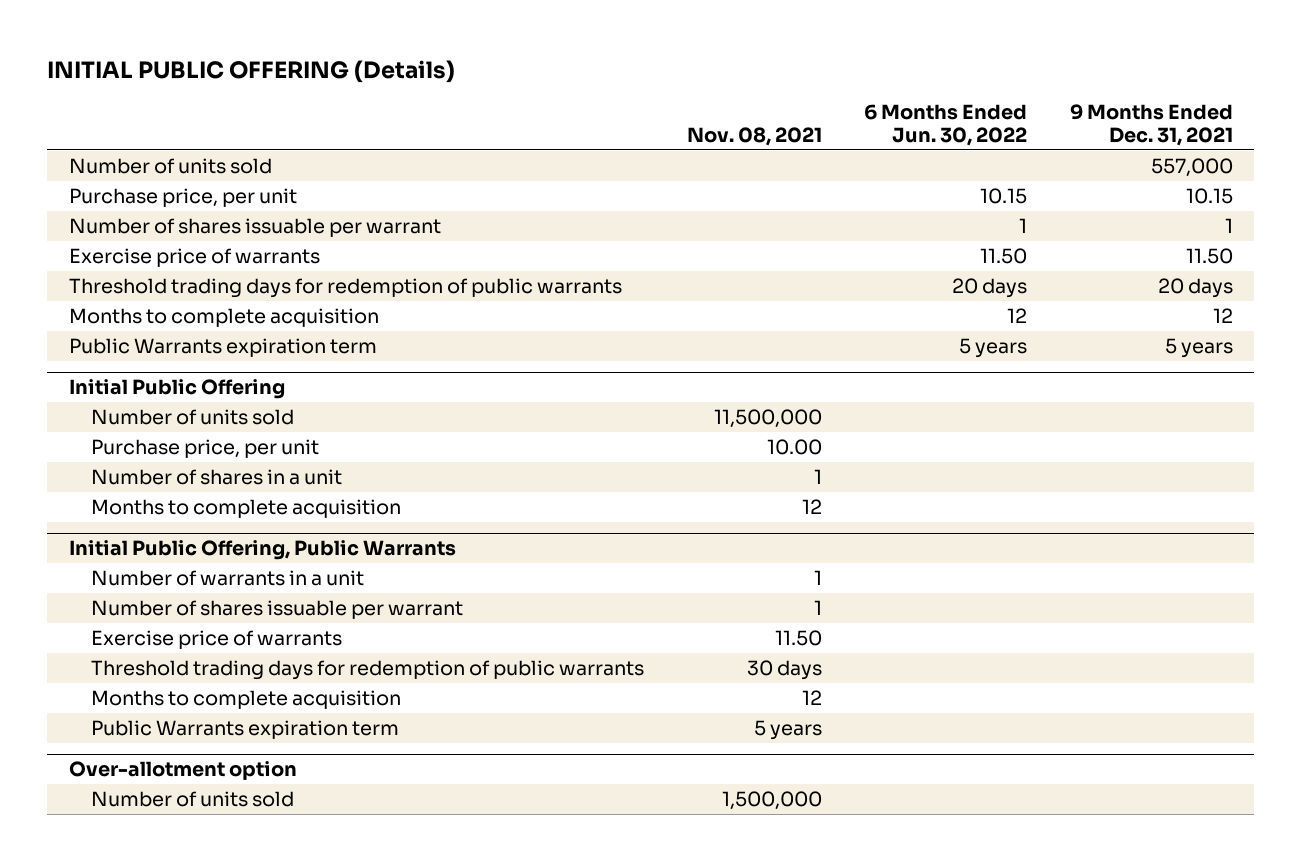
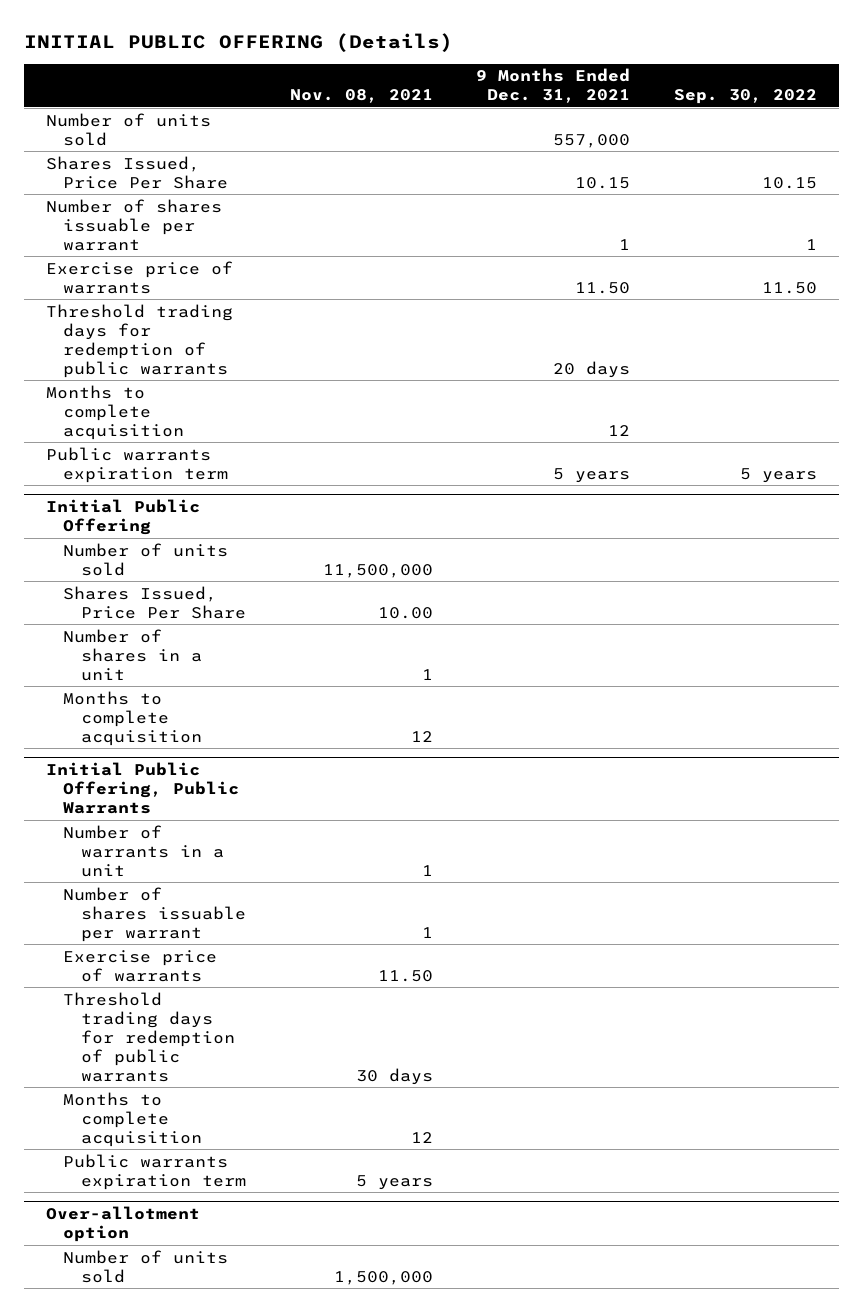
[864,104,1028,147] 6 Months Ended Jun. 30, 2022 -> none
none -> [674,89,818,105] Sep. 30, 2022
[68,187,297,207] Purchase price, per unit -> [45,155,229,189] Shares Issued, Price Per Share
[68,337,377,357] Public Warrants expiration term -> [45,446,229,483] Public warrants expiration term
[91,438,320,458] Purchase price, per unit -> [63,585,246,619] Shares Issued, Price Per Share
[91,719,400,739] Public Warrants expiration term -> [63,1153,246,1190] Public warrants expiration term

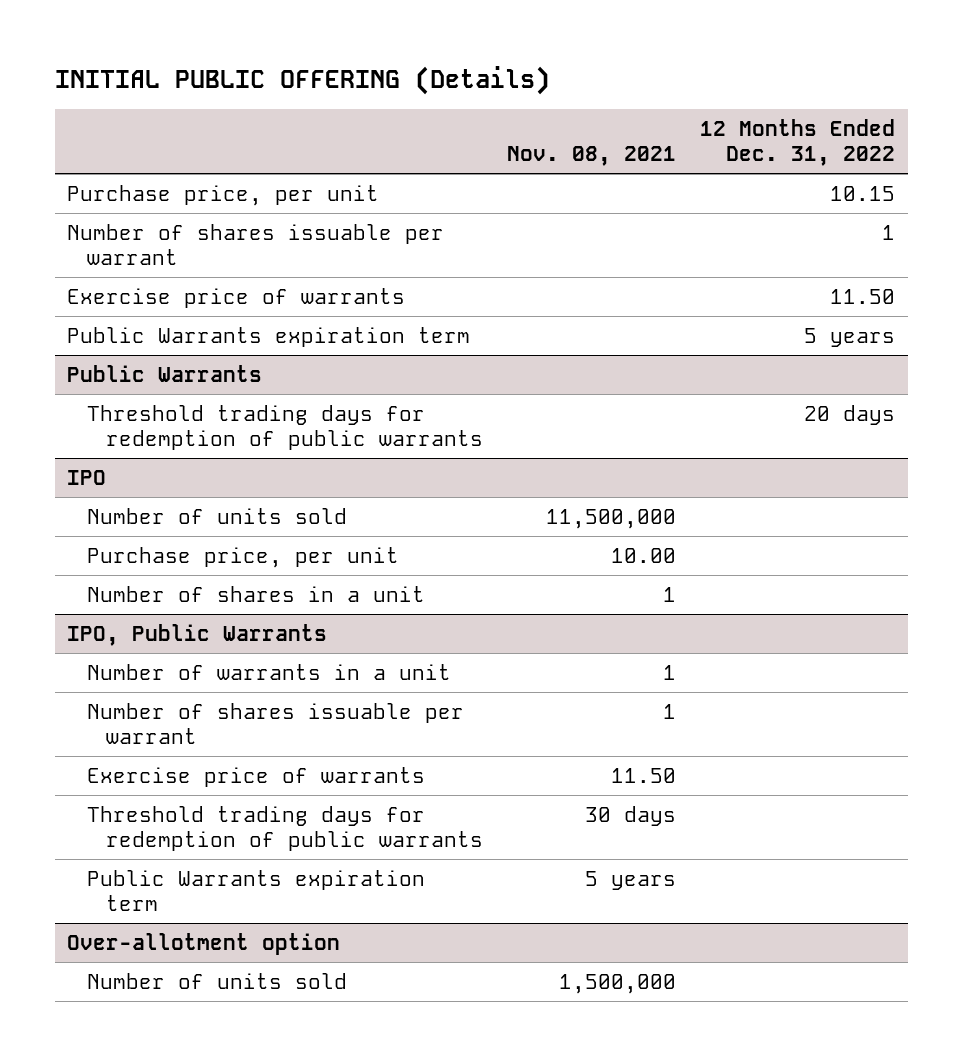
[476,68,631,104] 9 Months Ended Dec. 31, 2021 -> none
[674,89,818,105] Sep. 30, 2022 -> none
none -> [700,119,896,167] 12 Months Ended Dec. 31, 2022
[45,112,211,146] Number of units sold -> none
[45,155,229,189] Shares Issued, Price Per Share -> [67,184,380,206] Purchase price, per unit
none -> [67,326,471,347] Public Warrants expiration term
none -> [67,364,263,382] Public Warrants
[45,384,185,440] Months to complete acquisition -> none
[45,446,229,483] Public warrants expiration term -> none
[45,499,200,536] Initial Public Offering -> [67,469,107,485] IPO
[63,585,246,619] Shares Issued, Price Per Share -> [86,546,399,568] Purchase price, per unit
[63,690,202,746] Months to complete acquisition -> none
[45,762,240,815] Initial Public Offering, Public Warrants -> none
none -> [67,623,328,646] IPO, Public Warrants
[63,1091,202,1147] Months to complete acquisition -> none
[63,1153,246,1190] Public warrants expiration term -> [86,869,425,911] Public Warrants expiration term

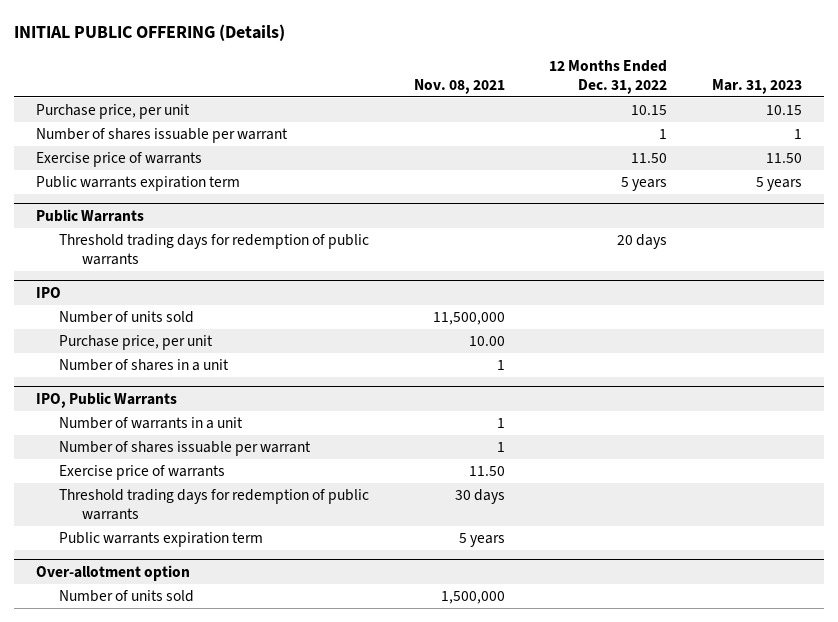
none -> [711,78,802,94] Mar. 31, 2023
[67,326,471,347] Public Warrants expiration term -> [36,176,241,192] Public warrants expiration term
[86,869,425,911] Public Warrants expiration term -> [58,532,263,548] Public warrants expiration term

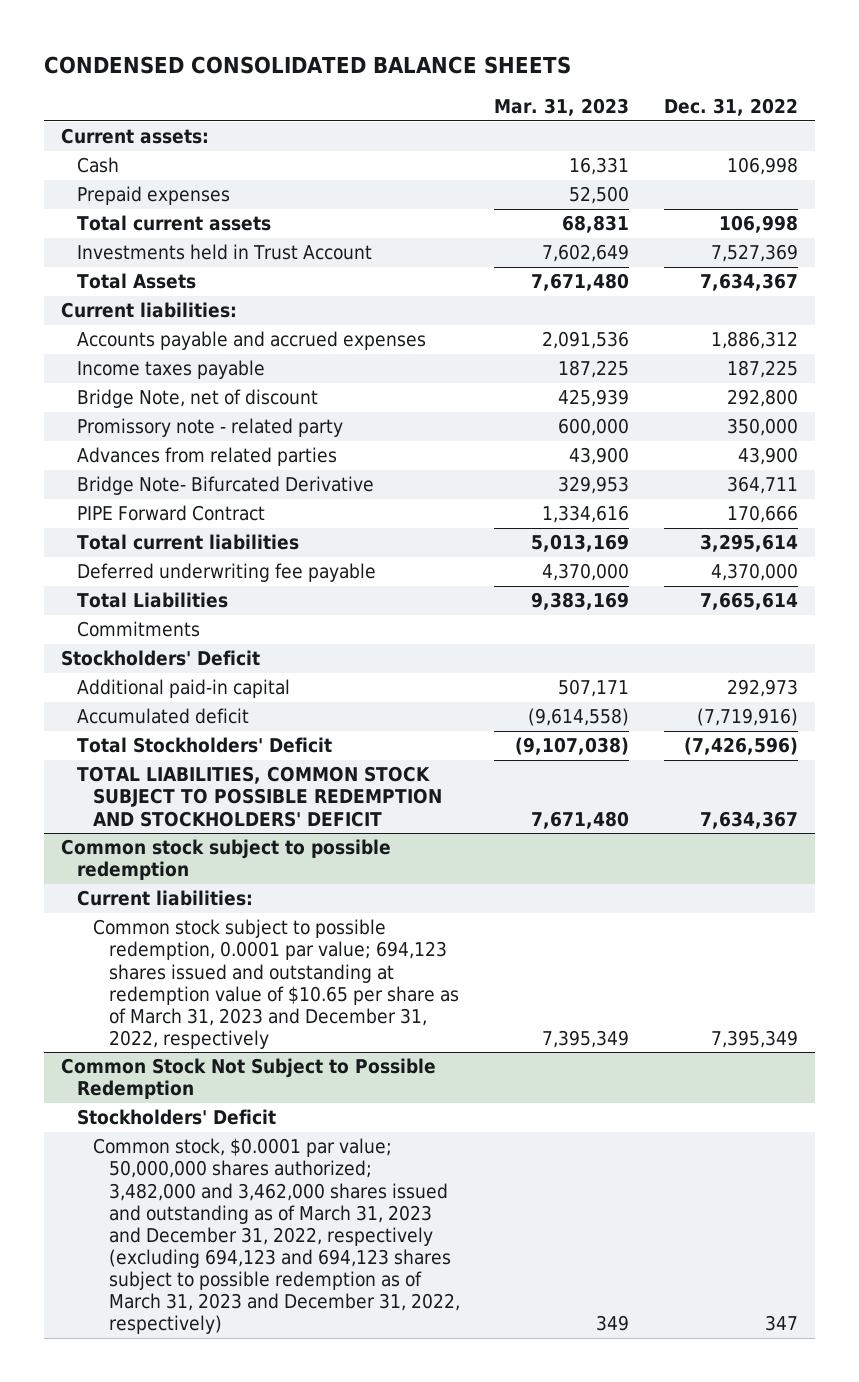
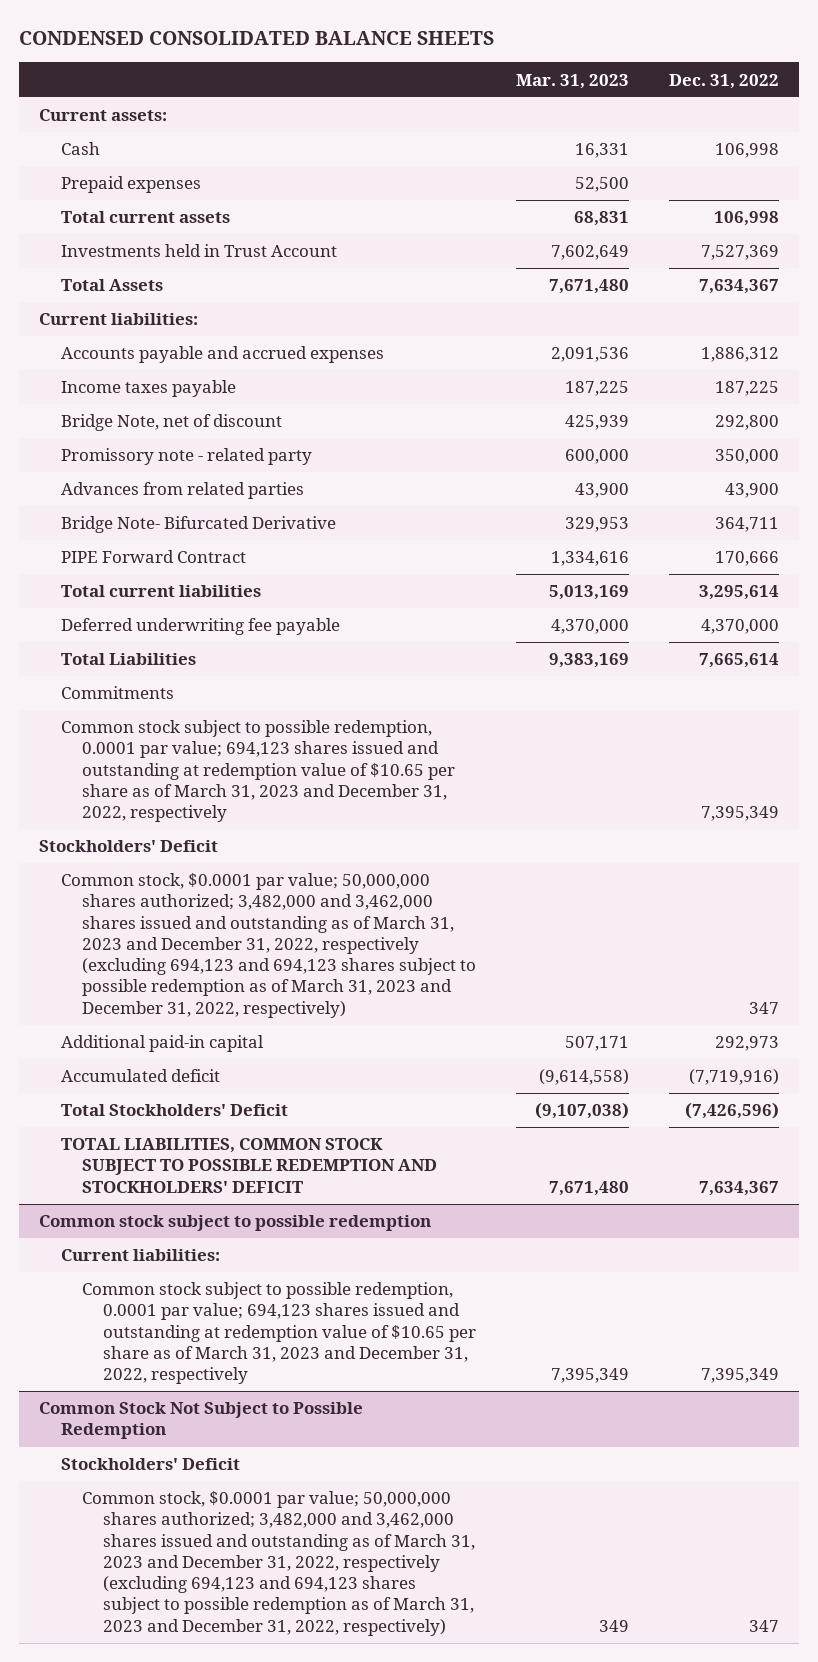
none -> [60,720,455,823] Common stock subject to possible redemption, 0.0001 par value; 694,123 shares issued and outstanding at redemption value of $10.65 per share as of March 31, 2023 and December 31, 2022, respectively
none -> [60,873,476,1018] Common stock, $0.0001 par value; 50,000,000 shares authorized; 3,482,000 and 3,462,000 shares issued and outstanding as of March 31, 2023 and December 31, 2022, respectively (excluding 694,123 and 694,123 shares subject to possible redemption as of March 31, 2023 and December 31, 2022, respectively)

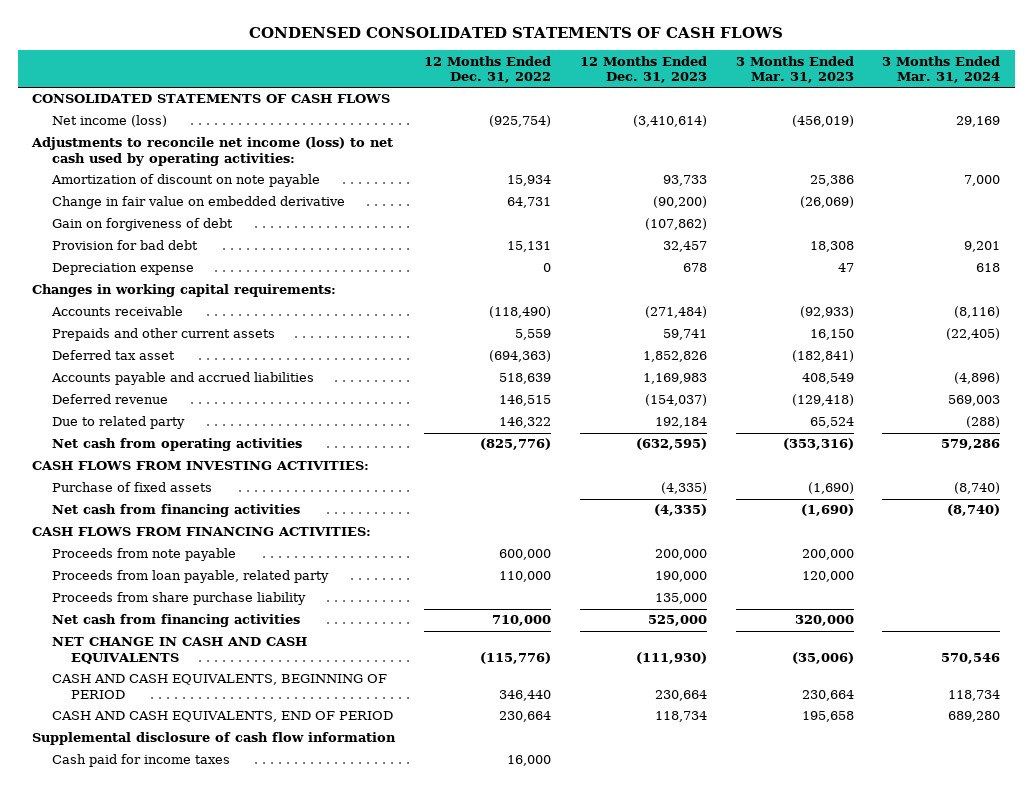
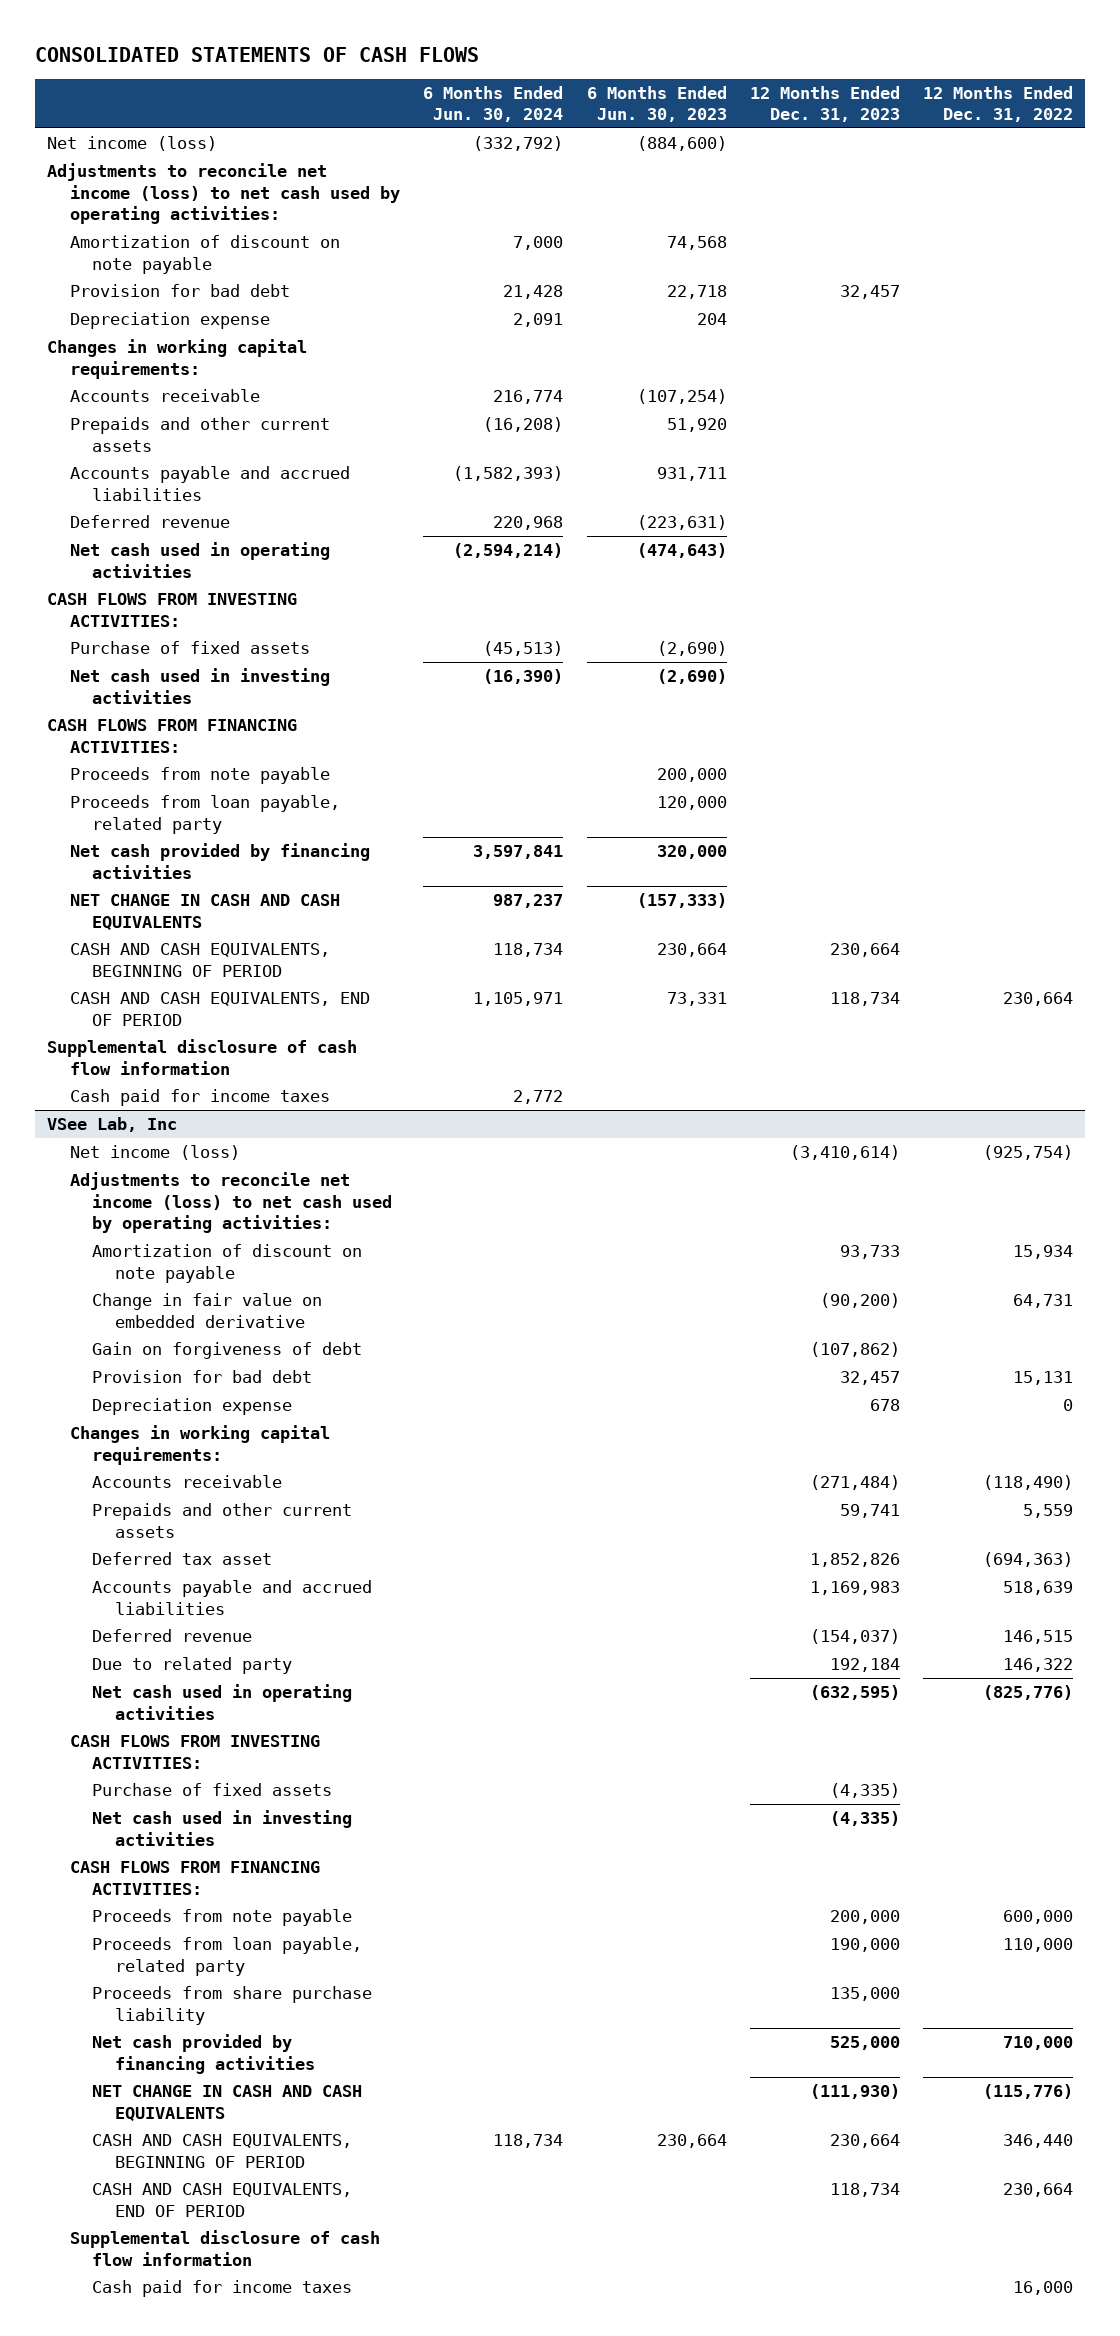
[249,26,784,38] CONDENSED CONSOLIDATED STATEMENTS OF CASH FLOWS -> [35,46,480,62] CONSOLIDATED STATEMENTS OF CASH FLOWS
[735,55,854,84] 3 Months Ended Mar. 31, 2023 -> none
[882,55,1001,84] 3 Months Ended Mar. 31, 2024 -> none
none -> [423,85,564,123] 6 Months Ended Jun. 30, 2024
none -> [586,85,727,123] 6 Months Ended Jun. 30, 2023
[32,94,391,104] CONSOLIDATED STATEMENTS OF CASH FLOWS -> none
none -> [47,135,218,151] Net income (loss)
none -> [47,162,400,225] Adjustments to reconcile net income (loss) to net cash used by operating activities:
none -> [69,234,340,274] Amortization of discount on note payable
none -> [69,283,290,297] Provision for bad debt
none -> [69,311,270,329] Depreciation expense
none -> [47,338,308,379] Changes in working capital requirements:
none -> [69,388,260,402] Accounts receivable
none -> [69,416,330,452] Prepaids and other current assets
none -> [69,465,350,501] Accounts payable and accrued liabilities
none -> [69,514,230,528] Deferred revenue
none -> [69,541,330,578] Net cash used in operating activities
none -> [47,592,298,627] CASH FLOWS FROM INVESTING ACTIVITIES:
none -> [69,640,310,654] Purchase of fixed assets
none -> [69,667,330,704] Net cash used in investing activities
none -> [47,718,298,753] CASH FLOWS FROM FINANCING ACTIVITIES:
none -> [69,766,330,784] Proceeds from note payable
none -> [69,794,340,834] Proceeds from loan payable, related party
none -> [69,842,370,879] Net cash provided by financing activities
none -> [69,893,340,930] NET CHANGE IN CASH AND CASH EQUIVALENTS
none -> [69,942,330,977] CASH AND CASH EQUIVALENTS, BEGINNING OF PERIOD
none -> [69,991,370,1026] CASH AND CASH EQUIVALENTS, END OF PERIOD
none -> [47,1038,358,1075] Supplemental disclosure of cash flow information
none -> [69,1088,330,1106] Cash paid for income taxes
none -> [47,1116,178,1132] VSee Lab, Inc
[51,438,302,452] Net cash from operating activities -> [92,1683,353,1720] Net cash used in operating activities
[51,504,300,518] Net cash from financing activities -> [92,1809,353,1846] Net cash used in investing activities
[51,614,300,628] Net cash from financing activities -> [92,2033,315,2074] Net cash provided by financing activities

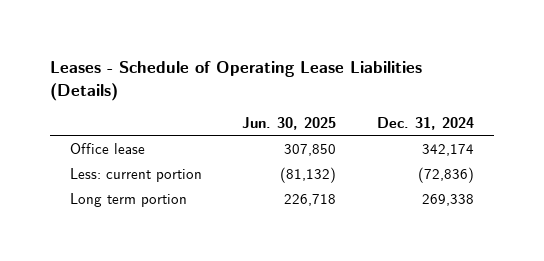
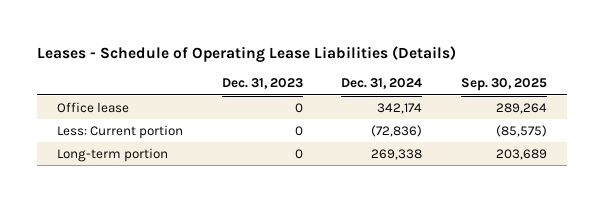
[242,117,337,131] Jun. 30, 2025 -> none
none -> [221,78,303,90] Dec. 31, 2023
none -> [461,78,548,92] Sep. 30, 2025
[70,167,203,182] Less: current portion -> [56,124,183,139] Less: Current portion
[70,192,188,207] Long term portion -> [56,147,168,162] Long-term portion

